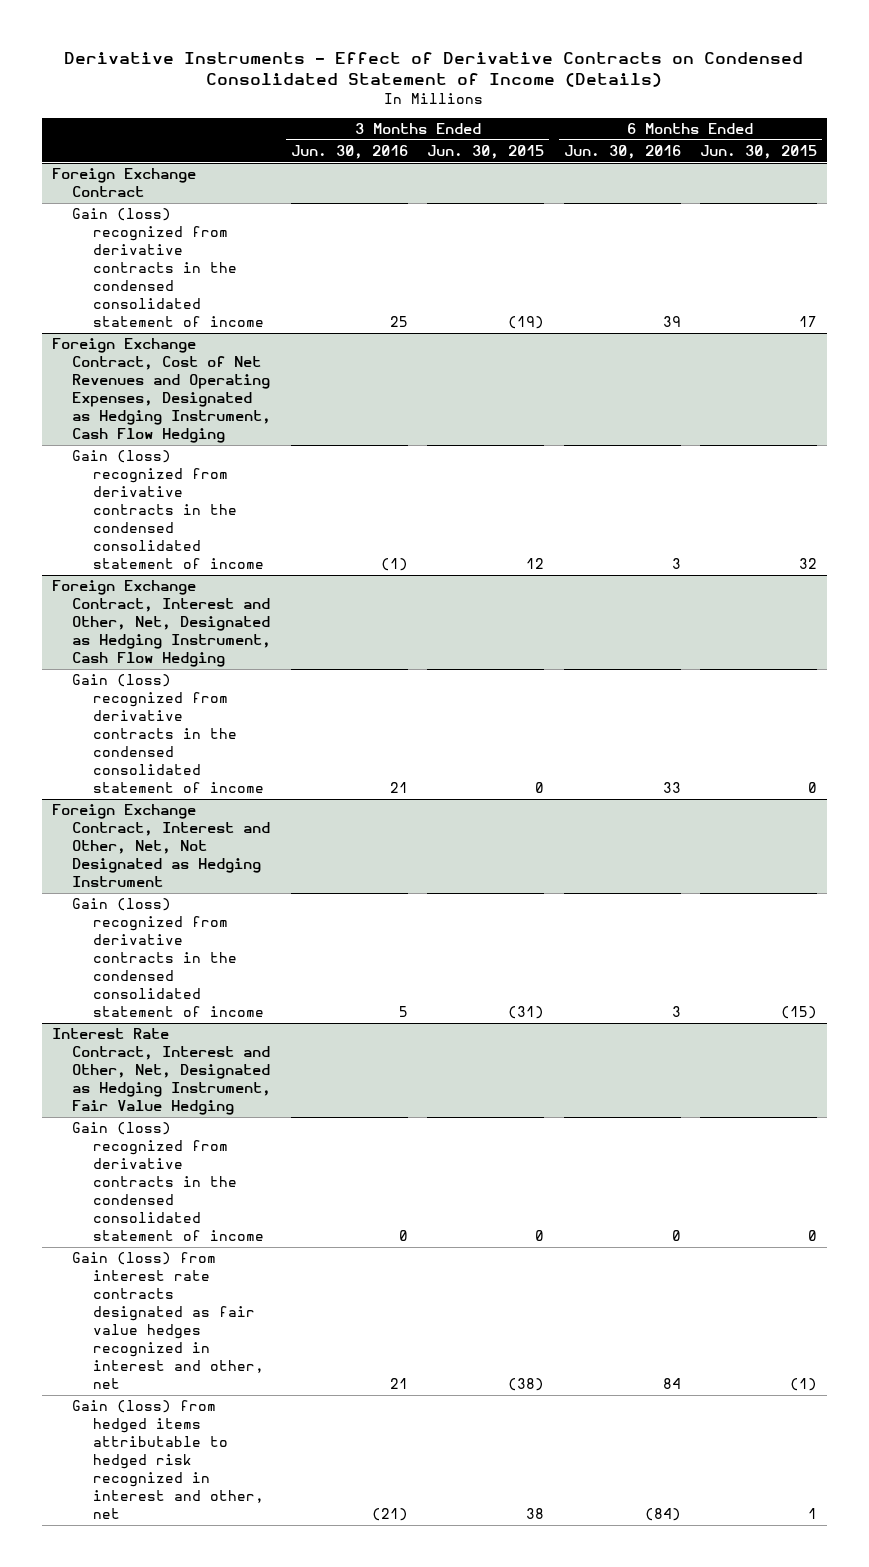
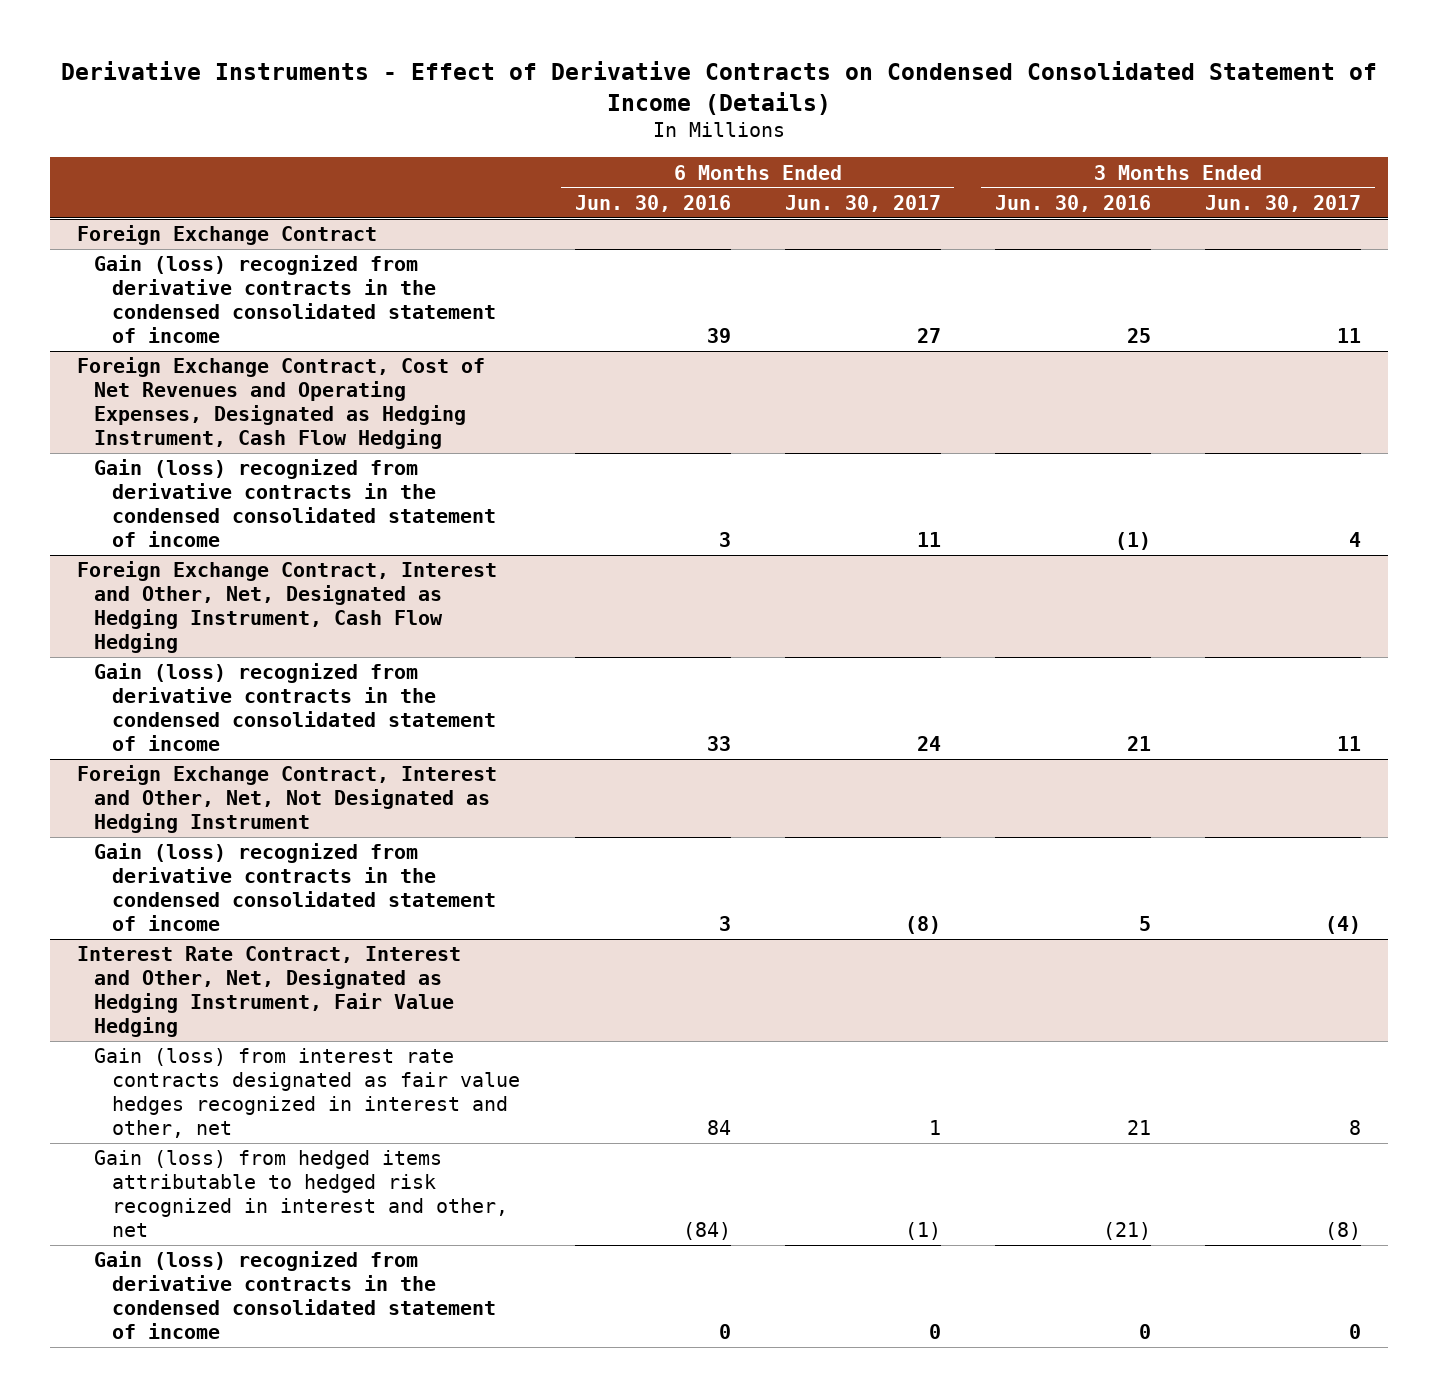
[427,145,545,160] Jun. 30, 2015 -> none
[700,145,818,160] Jun. 30, 2015 -> none
none -> [784,194,941,212] Jun. 30, 2017
none -> [1205,194,1362,212] Jun. 30, 2017
[72,1122,265,1241] Gain (loss) recognized from derivative contracts in the condensed consolidated statement of income -> [94,1251,497,1340] Gain (loss) recognized from derivative contracts in the condensed consolidated statement of income

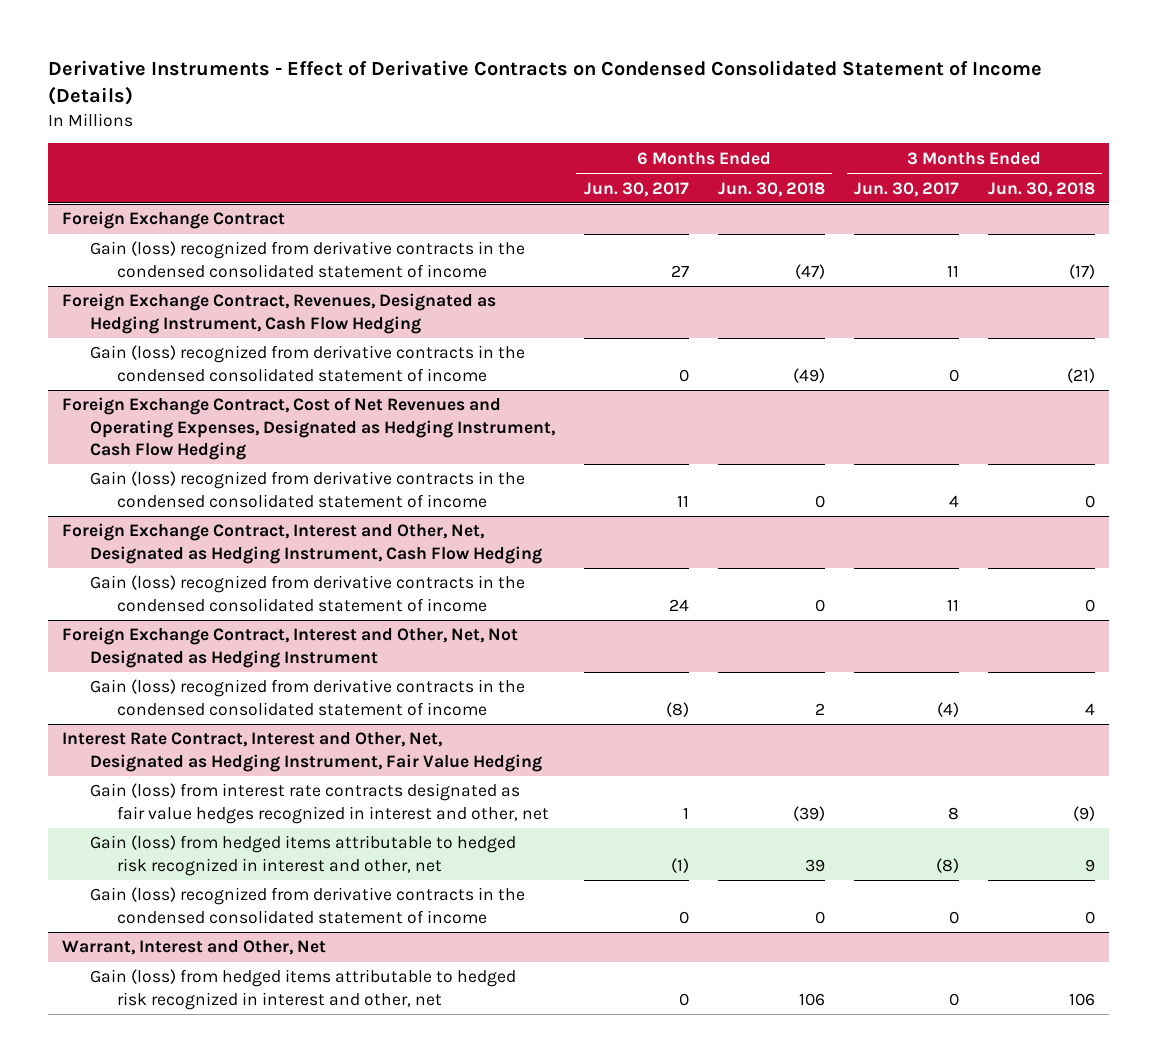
[574,194,731,212] Jun. 30, 2016 -> none
[994,194,1151,212] Jun. 30, 2016 -> none
none -> [717,181,825,197] Jun. 30, 2018
none -> [987,181,1095,197] Jun. 30, 2018
none -> [62,293,497,334] Foreign Exchange Contract, Revenues, Designated as Hedging Instrument, Cash Flow Hedging
none -> [89,345,525,382] Gain (loss) recognized from derivative contracts in the condensed consolidated statement of income
none -> [62,940,327,956] Warrant, Interest and Other, Net
none -> [89,969,516,1010] Gain (loss) from hedged items attributable to hedged risk recognized in interest and other, net

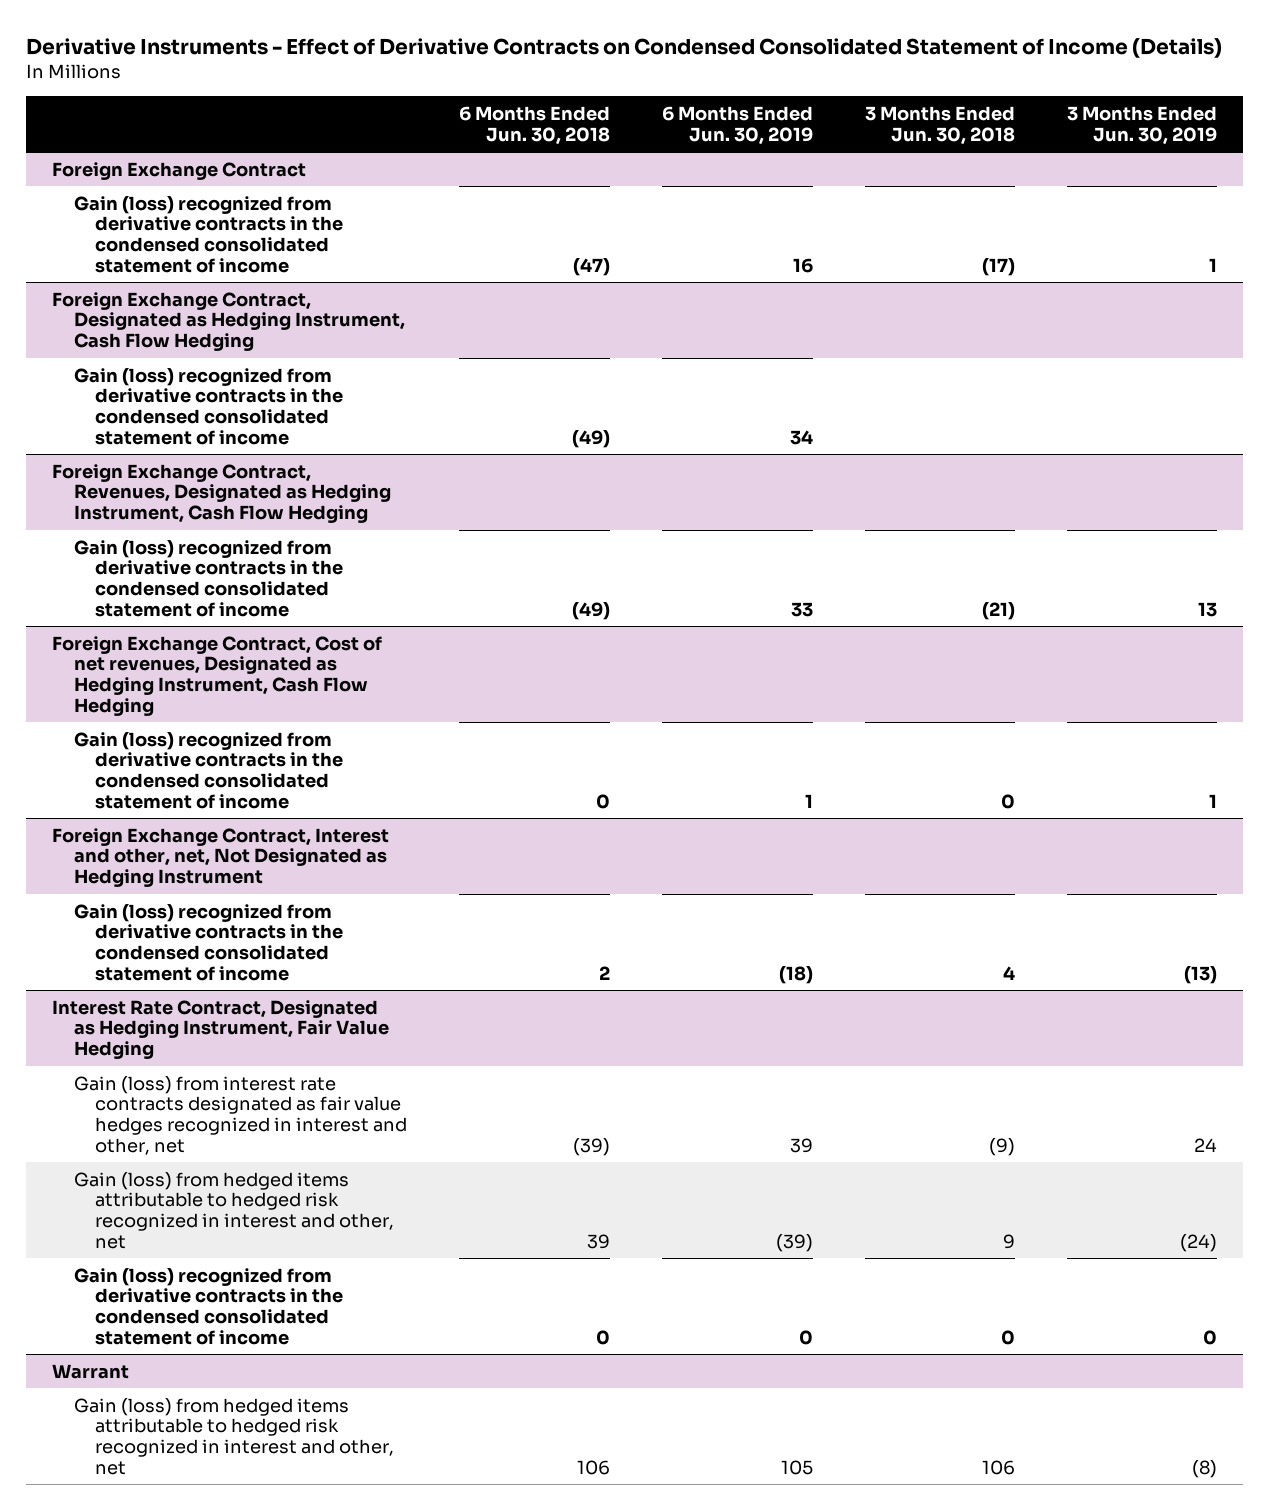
[583,181,689,197] Jun. 30, 2017 -> none
[853,181,959,197] Jun. 30, 2017 -> none
none -> [661,106,813,145] 6 Months Ended Jun. 30, 2019
none -> [1066,106,1217,145] 3 Months Ended Jun. 30, 2019
none -> [52,291,405,352] Foreign Exchange Contract, Designated as Hedging Instrument, Cash Flow Hedging
none -> [73,367,344,445] Gain (loss) recognized from derivative contracts in the condensed consolidated statement of income
[89,471,525,508] Gain (loss) recognized from derivative contracts in the condensed consolidated statement of income -> none
[62,523,542,564] Foreign Exchange Contract, Interest and Other, Net, Designated as Hedging Instrument, Cash Flow Hedging -> none
[62,397,555,461] Foreign Exchange Contract, Cost of Net Revenues and Operating Expenses, Designated as Hedging Instrument, Cash Flow Hedging -> [52,635,383,716] Foreign Exchange Contract, Cost of net revenues, Designated as Hedging Instrument, Cash Flow Hedging
[62,627,519,668] Foreign Exchange Contract, Interest and Other, Net, Not Designated as Hedging Instrument -> [52,827,390,888] Foreign Exchange Contract, Interest and other, net, Not Designated as Hedging Instrument
[62,732,542,772] Interest Rate Contract, Interest and Other, Net, Designated as Hedging Instrument, Fair Value Hedging -> [52,999,389,1060] Interest Rate Contract, Designated as Hedging Instrument, Fair Value Hedging
[62,940,327,956] Warrant, Interest and Other, Net -> none
none -> [52,1363,130,1379] Warrant

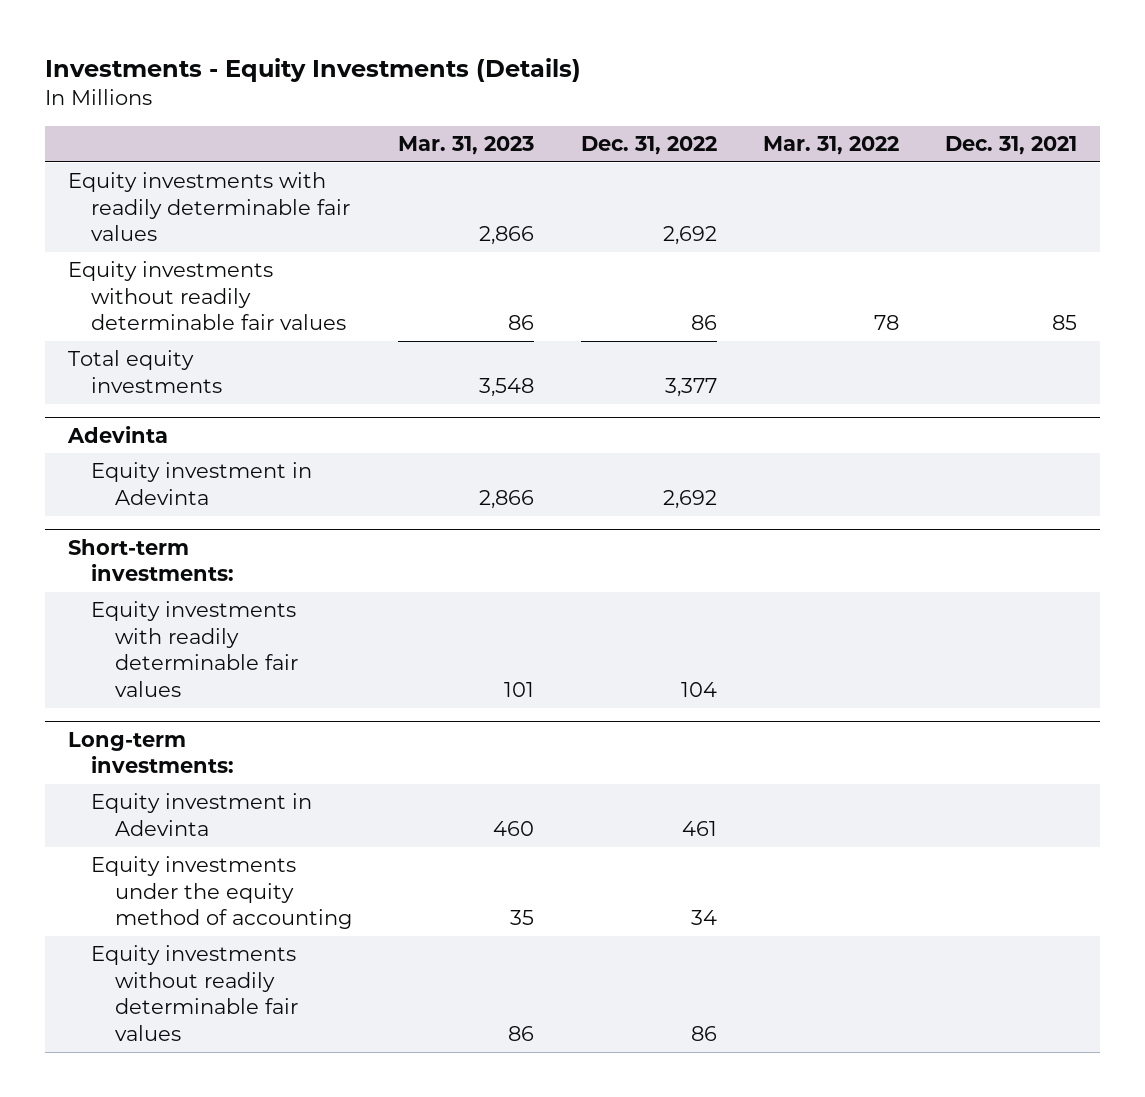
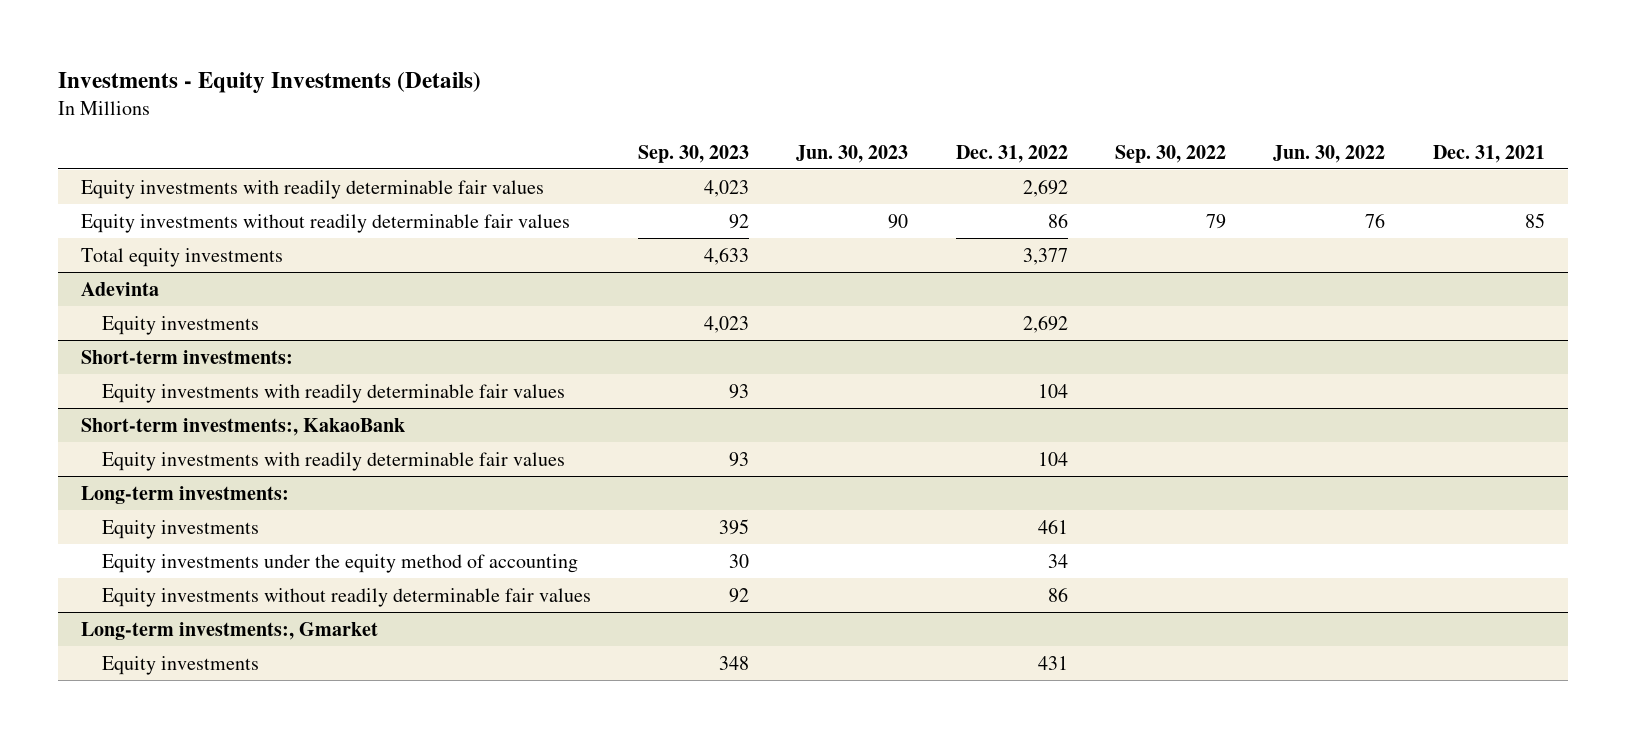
[398,136,535,156] Mar. 31, 2023 -> none
[762,136,899,156] Mar. 31, 2022 -> none
none -> [638,144,750,163] Sep. 30, 2023
none -> [796,144,909,163] Jun. 30, 2023
none -> [1115,144,1227,163] Sep. 30, 2022
none -> [1273,144,1386,163] Jun. 30, 2022
[91,462,313,505] Equity investment in Adevinta -> [101,315,259,335] Equity investments
none -> [81,417,406,436] Short-term investments:, KakaoBank
none -> [101,451,565,471] Equity investments with readily determinable fair values
[91,793,313,836] Equity investment in Adevinta -> [101,519,259,539] Equity investments
none -> [81,621,379,640] Long-term investments:, Gmarket
none -> [101,655,259,675] Equity investments

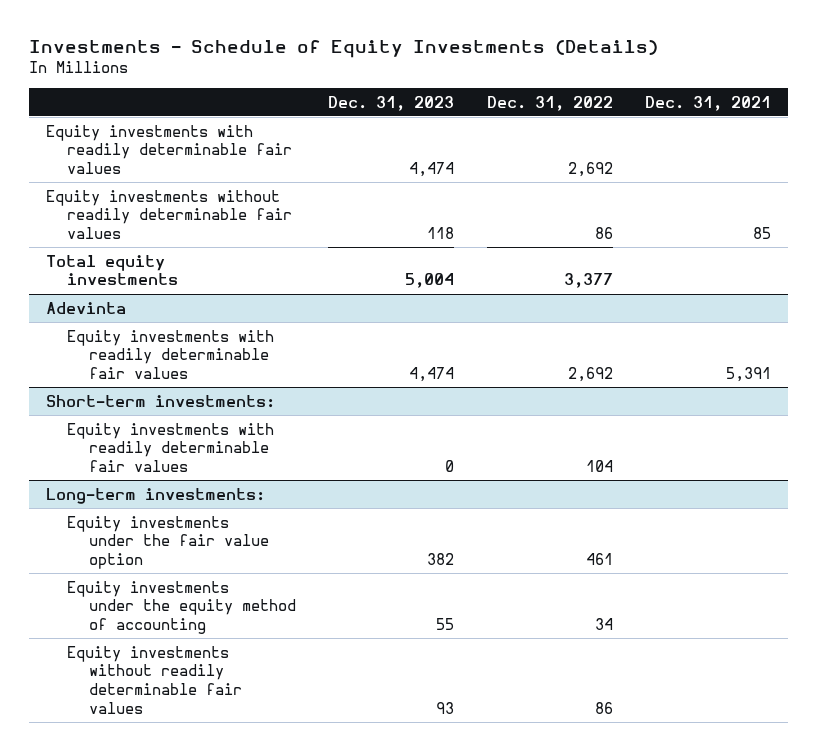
[57,72,481,94] Investments - Equity Investments (Details) -> [29,39,659,58] Investments - Schedule of Equity Investments (Details)
[638,144,750,163] Sep. 30, 2023 -> none
[796,144,909,163] Jun. 30, 2023 -> none
[1115,144,1227,163] Sep. 30, 2022 -> none
[1273,144,1386,163] Jun. 30, 2022 -> none
none -> [328,95,455,111] Dec. 31, 2023
[101,315,259,335] Equity investments -> none
none -> [67,329,275,380] Equity investments with readily determinable fair values
[81,417,406,436] Short-term investments:, KakaoBank -> none
[101,451,565,471] Equity investments with readily determinable fair values -> none
[101,519,259,539] Equity investments -> [67,515,269,570] Equity investments under the fair value option
[81,621,379,640] Long-term investments:, Gmarket -> none
[101,655,259,675] Equity investments -> none

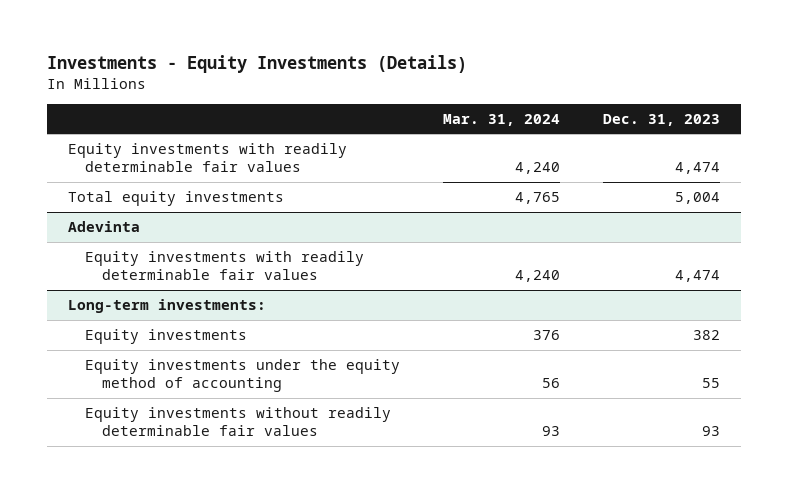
[29,39,659,58] Investments - Schedule of Equity Investments (Details) -> [46,55,467,74] Investments - Equity Investments (Details)
[486,95,613,111] Dec. 31, 2022 -> none
[645,95,772,111] Dec. 31, 2021 -> none
none -> [442,113,560,126] Mar. 31, 2024
[45,189,293,240] Equity investments without readily determinable fair values -> none
[45,394,275,408] Short-term investments: -> none
[67,422,275,473] Equity investments with readily determinable fair values -> none
[67,515,269,570] Equity investments under the fair value option -> [85,329,248,345] Equity investments

